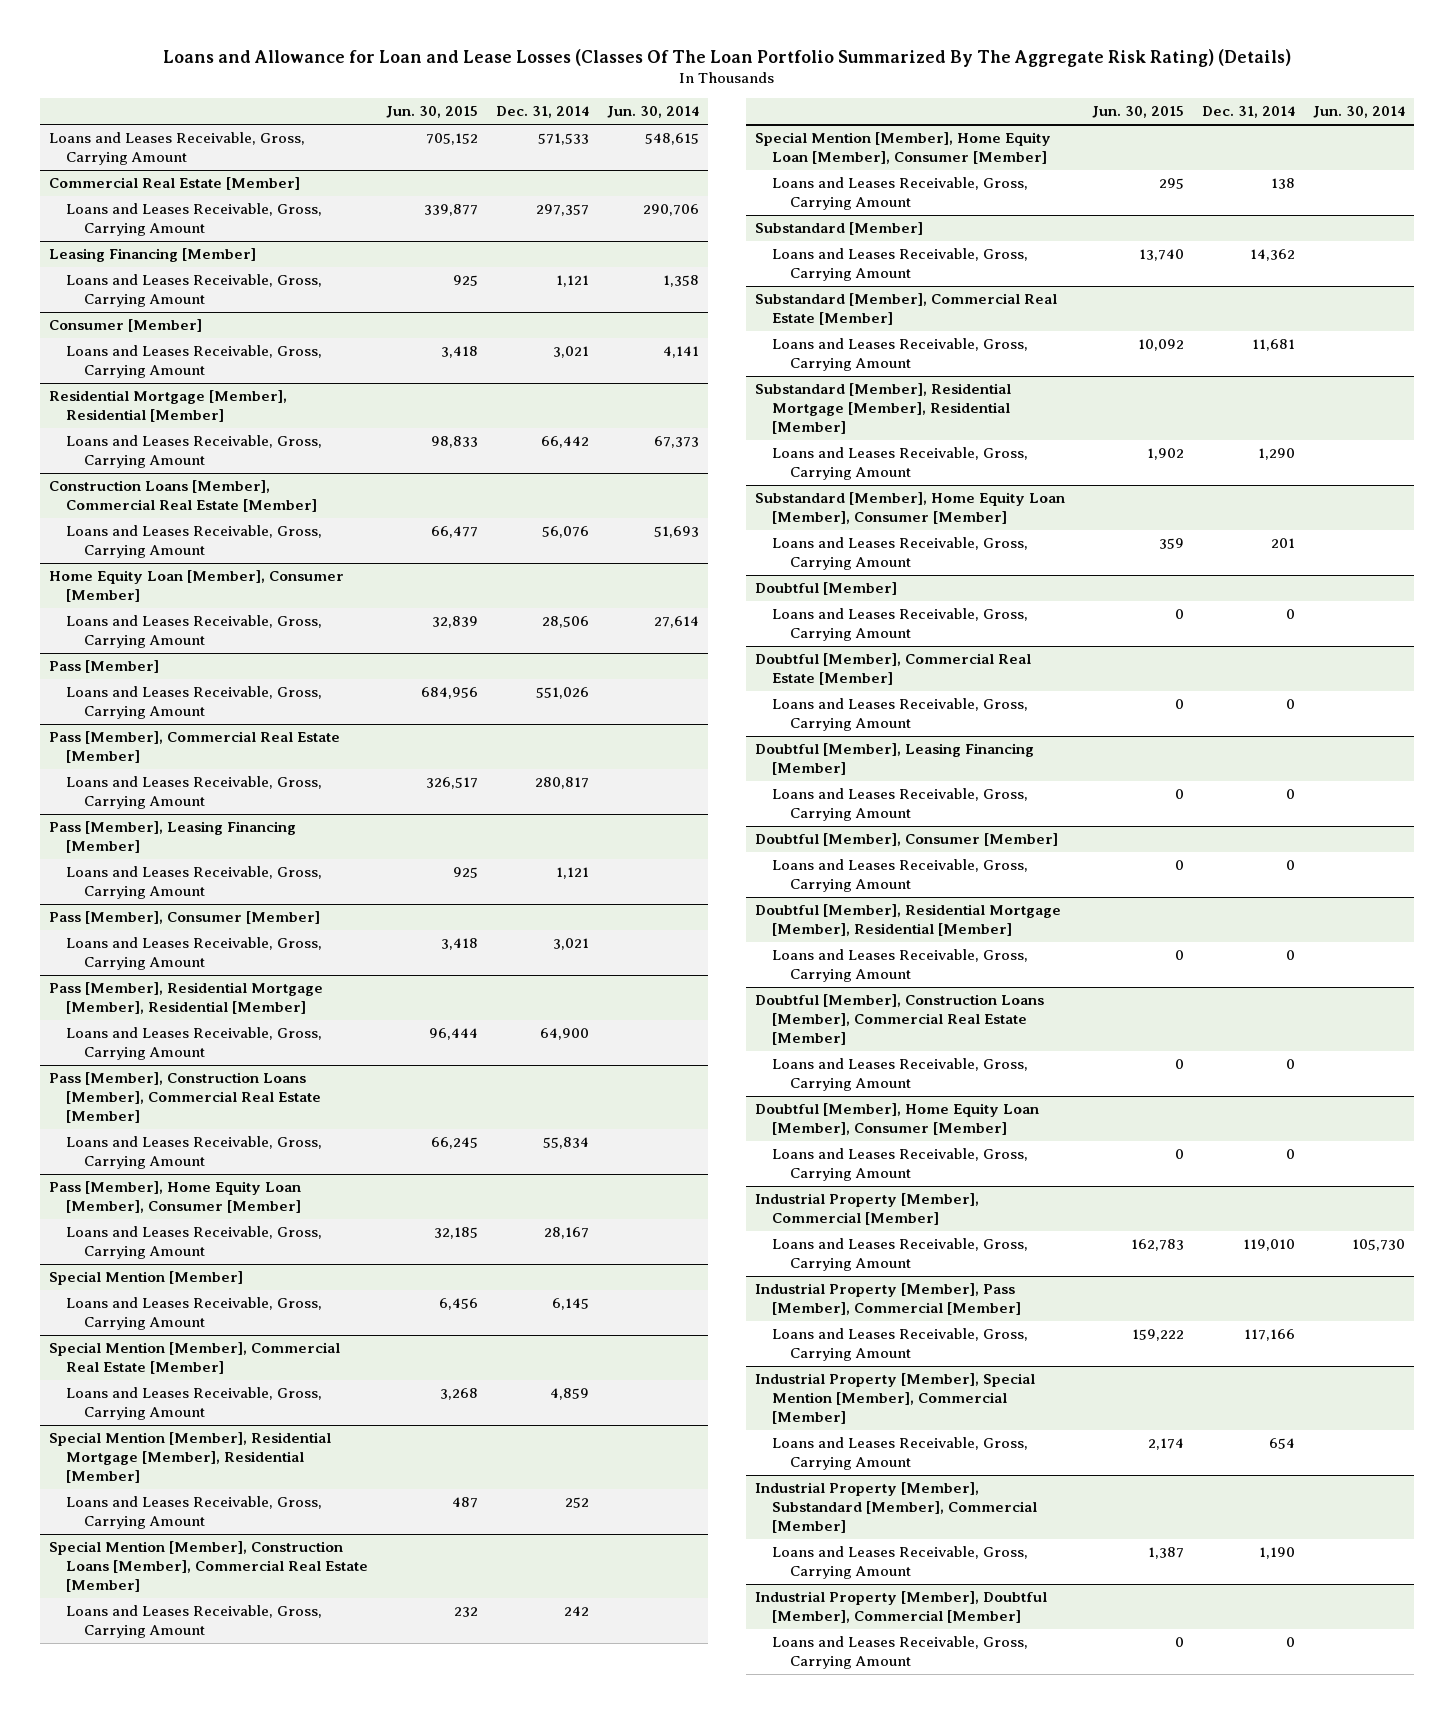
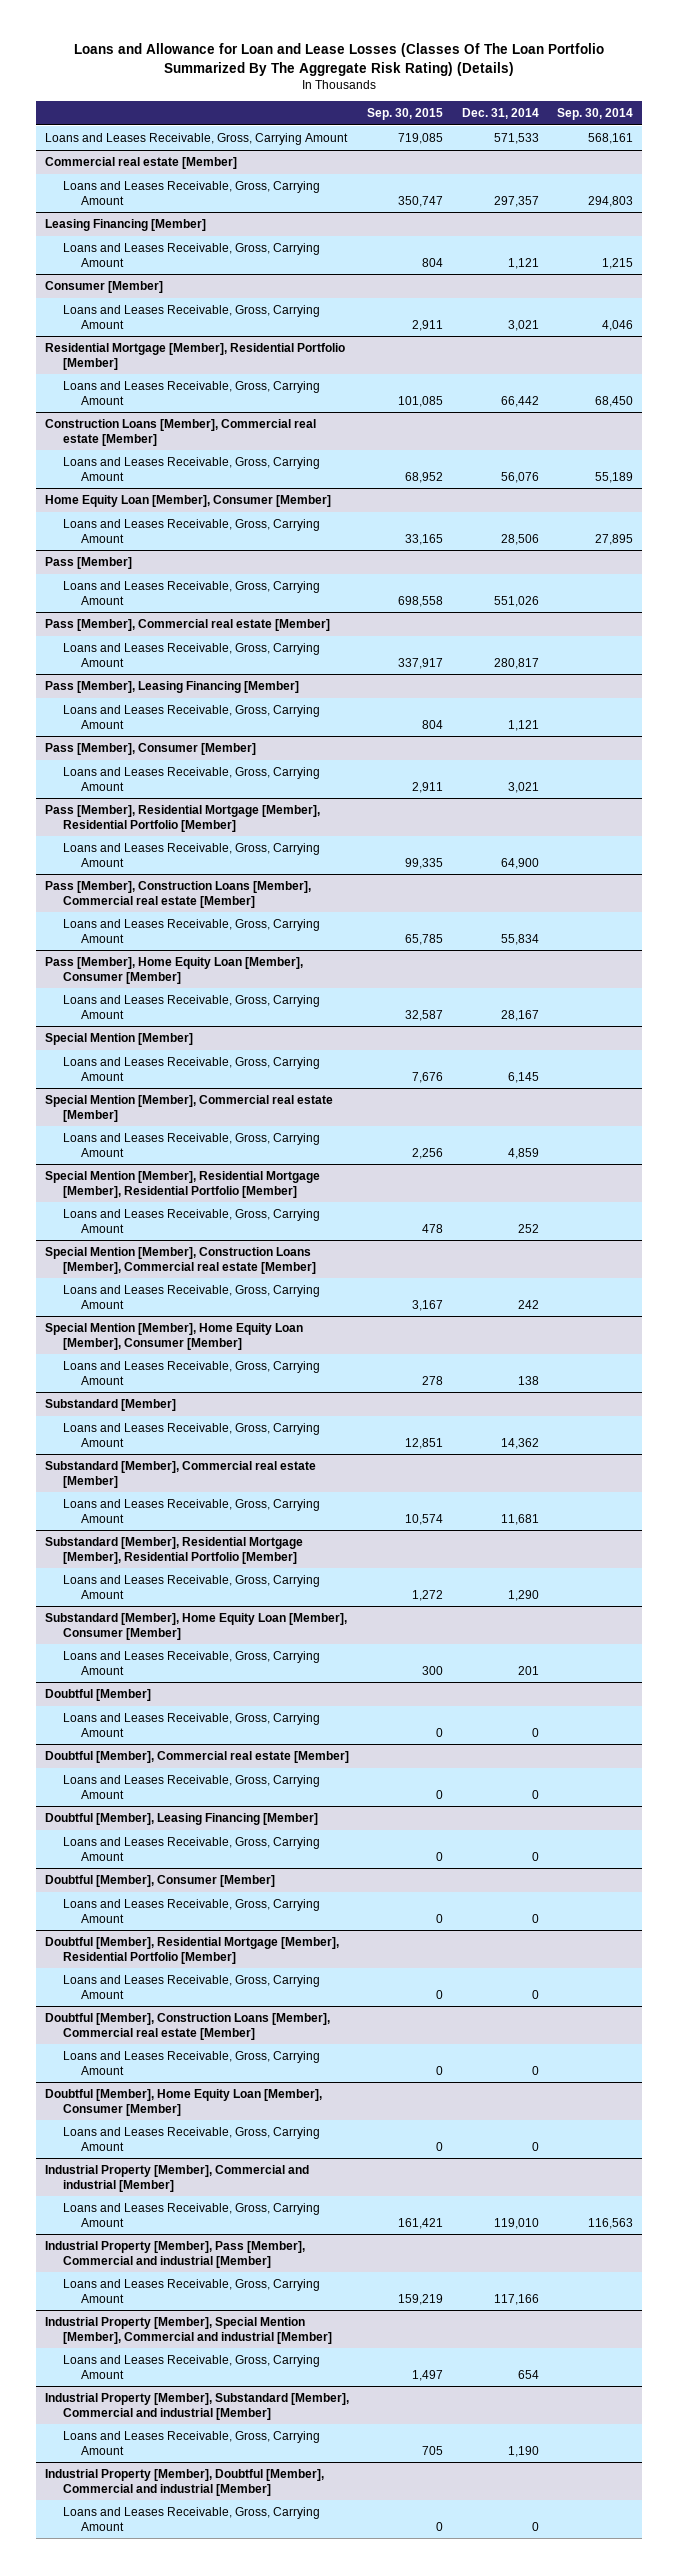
[386,106,479,119] Jun. 30, 2015 -> none
[606,106,699,119] Jun. 30, 2014 -> none
none -> [367,108,444,121] Sep. 30, 2015
none -> [556,108,633,121] Sep. 30, 2014
[48,177,300,191] Commercial Real Estate [Member] -> [45,157,238,170] Commercial real estate [Member]
[48,390,287,423] Residential Mortgage [Member], Residential [Member] -> [45,343,346,370] Residential Mortgage [Member], Residential Portfolio [Member]
[48,480,318,513] Construction Loans [Member], Commercial Real Estate [Member] -> [45,419,317,446] Construction Loans [Member], Commercial real estate [Member]
[48,731,340,764] Pass [Member], Commercial Real Estate [Member] -> [45,619,331,632] Pass [Member], Commercial real estate [Member]
[48,982,323,1015] Pass [Member], Residential Mortgage [Member], Residential [Member] -> [45,805,321,832] Pass [Member], Residential Mortgage [Member], Residential Portfolio [Member]
[48,1072,322,1124] Pass [Member], Construction Loans [Member], Commercial Real Estate [Member] -> [45,881,312,908] Pass [Member], Construction Loans [Member], Commercial real estate [Member]
[48,1342,340,1375] Special Mention [Member], Commercial Real Estate [Member] -> [45,1095,334,1122] Special Mention [Member], Commercial real estate [Member]
[48,1432,331,1484] Special Mention [Member], Residential Mortgage [Member], Residential [Member] -> [45,1171,321,1198] Special Mention [Member], Residential Mortgage [Member], Residential Portfolio [Member]
[48,1541,369,1593] Special Mention [Member], Construction Loans [Member], Commercial Real Estate [Member] -> [45,1247,316,1274] Special Mention [Member], Construction Loans [Member], Commercial real estate [Member]
[754,293,1057,326] Substandard [Member], Commercial Real Estate [Member] -> [45,1461,317,1488] Substandard [Member], Commercial real estate [Member]
[754,383,1011,435] Substandard [Member], Residential Mortgage [Member], Residential [Member] -> [45,1537,304,1564] Substandard [Member], Residential Mortgage [Member], Residential Portfolio [Member]
[754,653,1031,686] Doubtful [Member], Commercial Real Estate [Member] -> [45,1751,350,1764] Doubtful [Member], Commercial real estate [Member]
[754,904,1061,937] Doubtful [Member], Residential Mortgage [Member], Residential [Member] -> [45,1937,340,1964] Doubtful [Member], Residential Mortgage [Member], Residential Portfolio [Member]
[754,994,1044,1046] Doubtful [Member], Construction Loans [Member], Commercial Real Estate [Member] -> [45,2013,331,2040] Doubtful [Member], Construction Loans [Member], Commercial real estate [Member]
[754,1193,979,1226] Industrial Property [Member], Commercial [Member] -> [45,2165,310,2192] Industrial Property [Member], Commercial and industrial [Member]
[754,1283,1022,1316] Industrial Property [Member], Pass [Member], Commercial [Member] -> [45,2241,306,2268] Industrial Property [Member], Pass [Member], Commercial and industrial [Member]
[754,1373,1035,1425] Industrial Property [Member], Special Mention [Member], Commercial [Member] -> [45,2317,332,2344] Industrial Property [Member], Special Mention [Member], Commercial and industrial [Member]
[754,1482,1038,1534] Industrial Property [Member], Substandard [Member], Commercial [Member] -> [45,2393,350,2420] Industrial Property [Member], Substandard [Member], Commercial and industrial [Member]
[754,1591,1047,1624] Industrial Property [Member], Doubtful [Member], Commercial [Member] -> [45,2469,325,2496] Industrial Property [Member], Doubtful [Member], Commercial and industrial [Member]

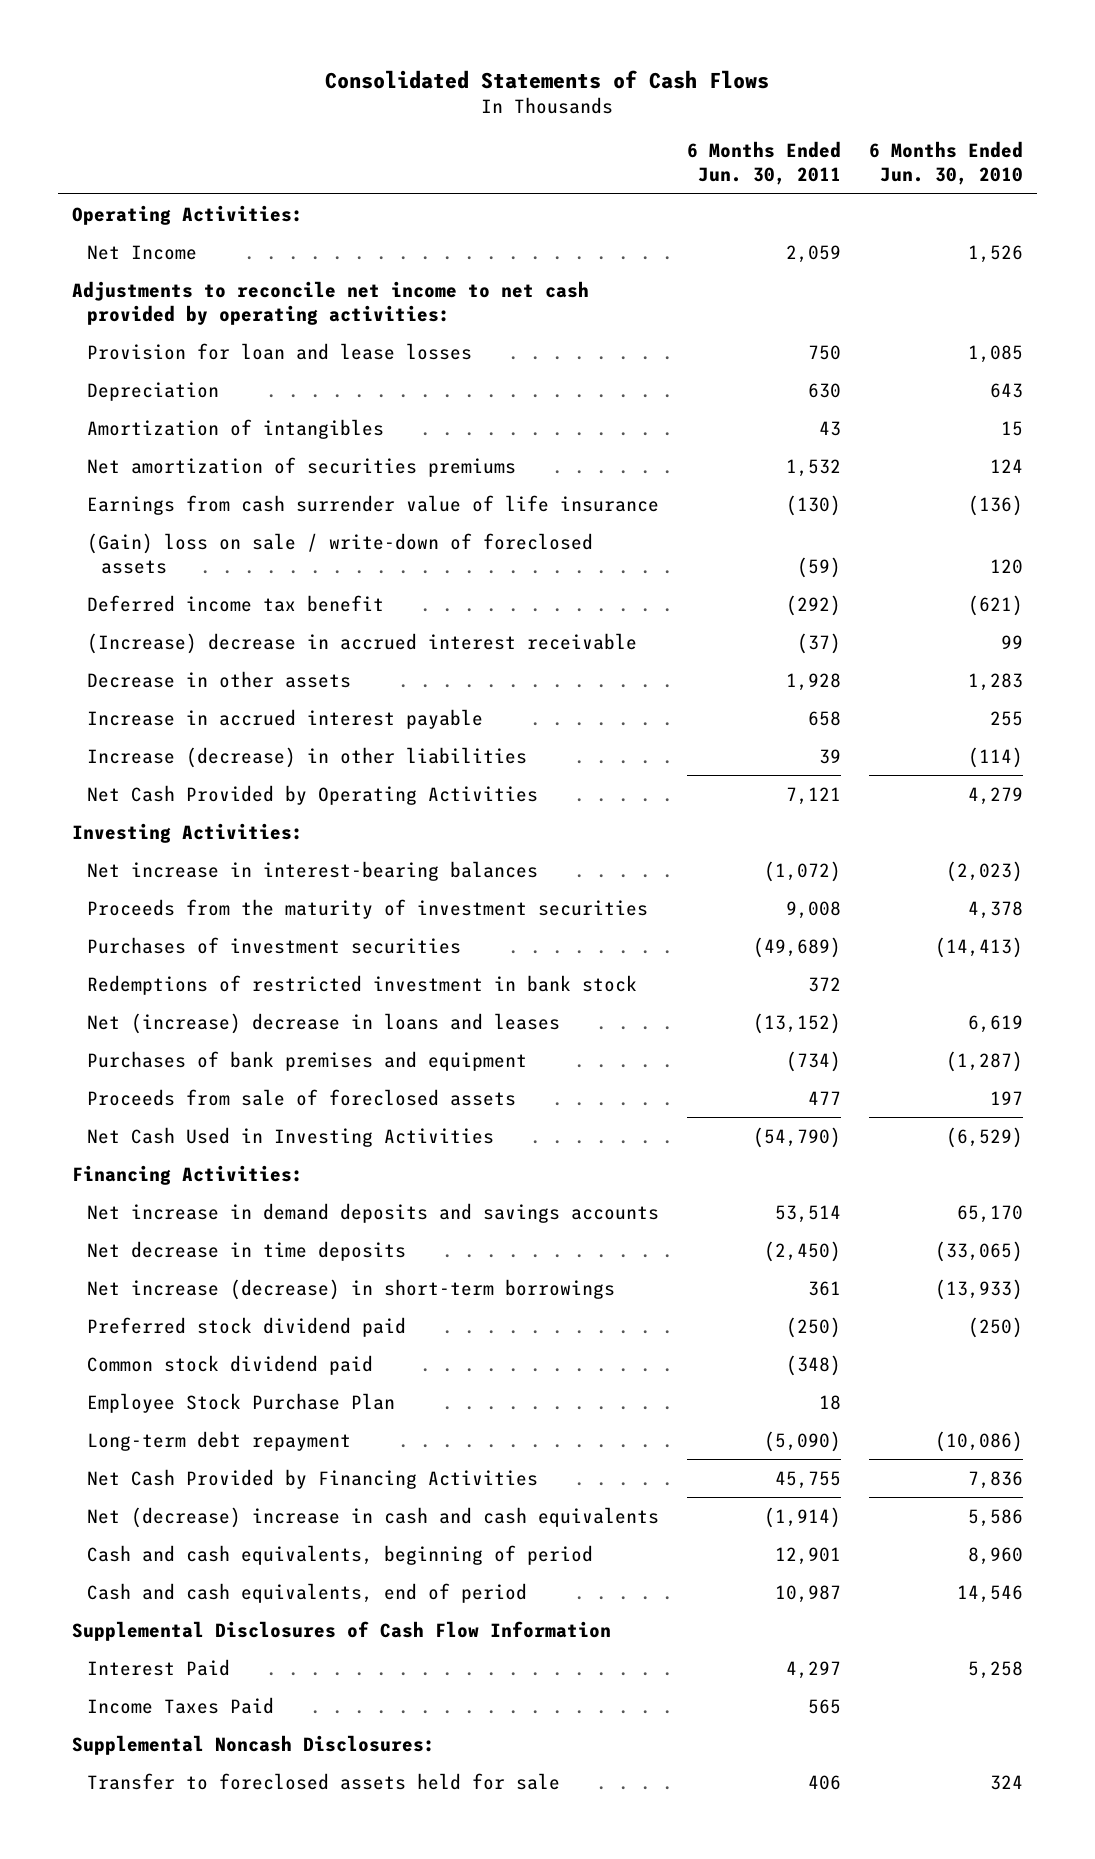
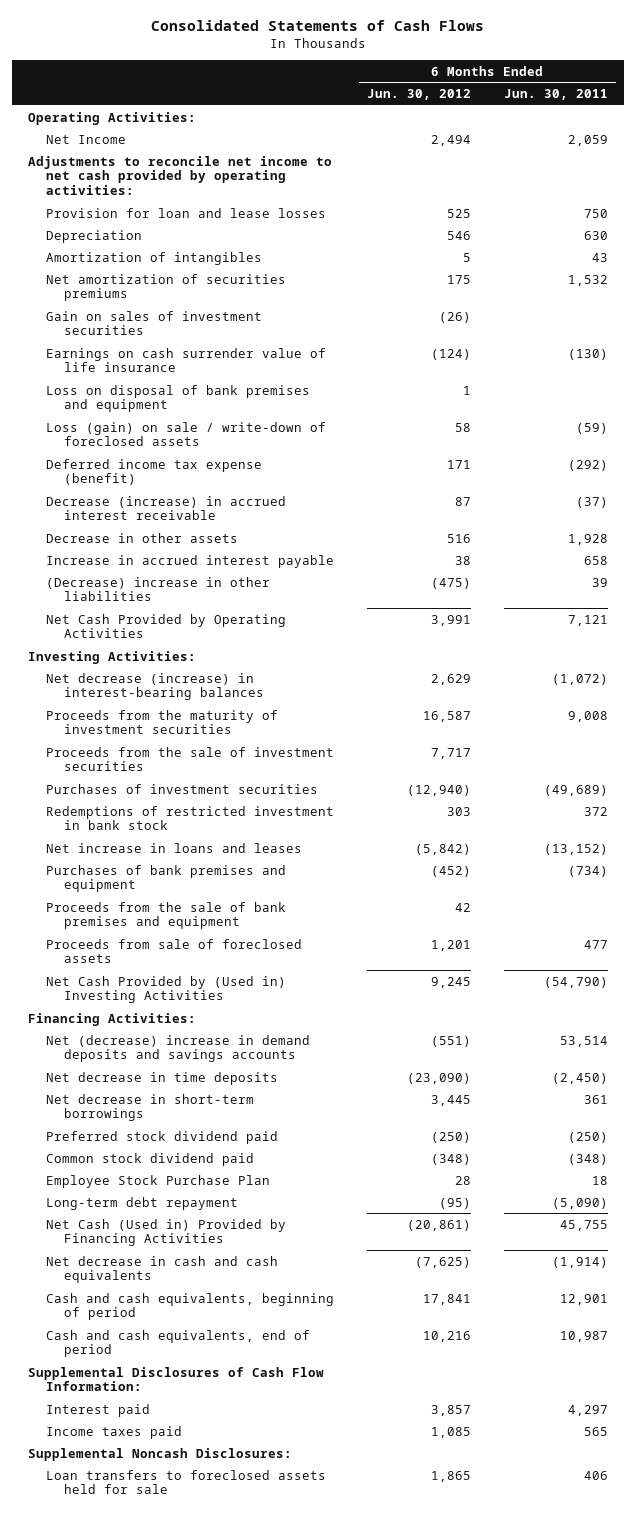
[868,141,1023,186] 6 Months Ended Jun. 30, 2010 -> none
none -> [366,89,471,101] Jun. 30, 2012
none -> [45,310,262,336] Gain on sales of investment securities
[86,494,659,515] Earnings from cash surrender value of life insurance -> [45,347,326,373] Earnings on cash surrender value of life insurance
none -> [45,384,310,413] Loss on disposal of bank premises and equipment
[86,532,593,574] (Gain) loss on sale / write-down of foreclosed assets -> [45,421,326,447] Loss (gain) on sale / write-down of foreclosed assets
[86,594,384,612] Deferred income tax benefit -> [45,458,262,486] Deferred income tax expense (benefit)
[86,632,637,654] (Increase) decrease in accrued interest receivable -> [45,495,286,521] Decrease (increase) in accrued interest receivable
[86,746,527,768] Increase (decrease) in other liabilities -> [45,576,270,602] (Decrease) increase in other liabilities
[86,860,538,881] Net increase in interest-bearing balances -> [45,672,264,701] Net decrease (increase) in interest-bearing balances
none -> [45,746,334,772] Proceeds from the sale of investment securities
[86,1012,560,1034] Net (increase) decrease in loans and leases -> [45,842,302,853] Net increase in loans and leases
none -> [45,901,286,930] Proceeds from the sale of bank premises and equipment
[86,1126,494,1147] Net Cash Used in Investing Activities -> [45,975,286,1004] Net Cash Provided by (Used in) Investing Activities
[86,1202,659,1223] Net increase in demand deposits and savings accounts -> [45,1034,310,1063] Net (decrease) increase in demand deposits and savings accounts
[86,1278,615,1300] Net increase (decrease) in short-term borrowings -> [45,1093,254,1122] Net decrease in short-term borrowings
[86,1468,538,1489] Net Cash Provided by Financing Activities -> [45,1218,286,1247] Net Cash (Used in) Provided by Financing Activities
[86,1506,659,1528] Net (decrease) increase in cash and cash equivalents -> [45,1255,278,1284] Net decrease in cash and cash equivalents
[72,1620,612,1641] Supplemental Disclosures of Cash Flow Information -> [28,1366,325,1392] Supplemental Disclosures of Cash Flow Information:
[86,1658,230,1676] Interest Paid -> [45,1403,150,1417] Interest paid
[86,1696,274,1714] Income Taxes Paid -> [45,1425,182,1439] Income taxes paid
[86,1772,560,1790] Transfer to foreclosed assets held for sale -> [45,1469,326,1495] Loan transfers to foreclosed assets held for sale

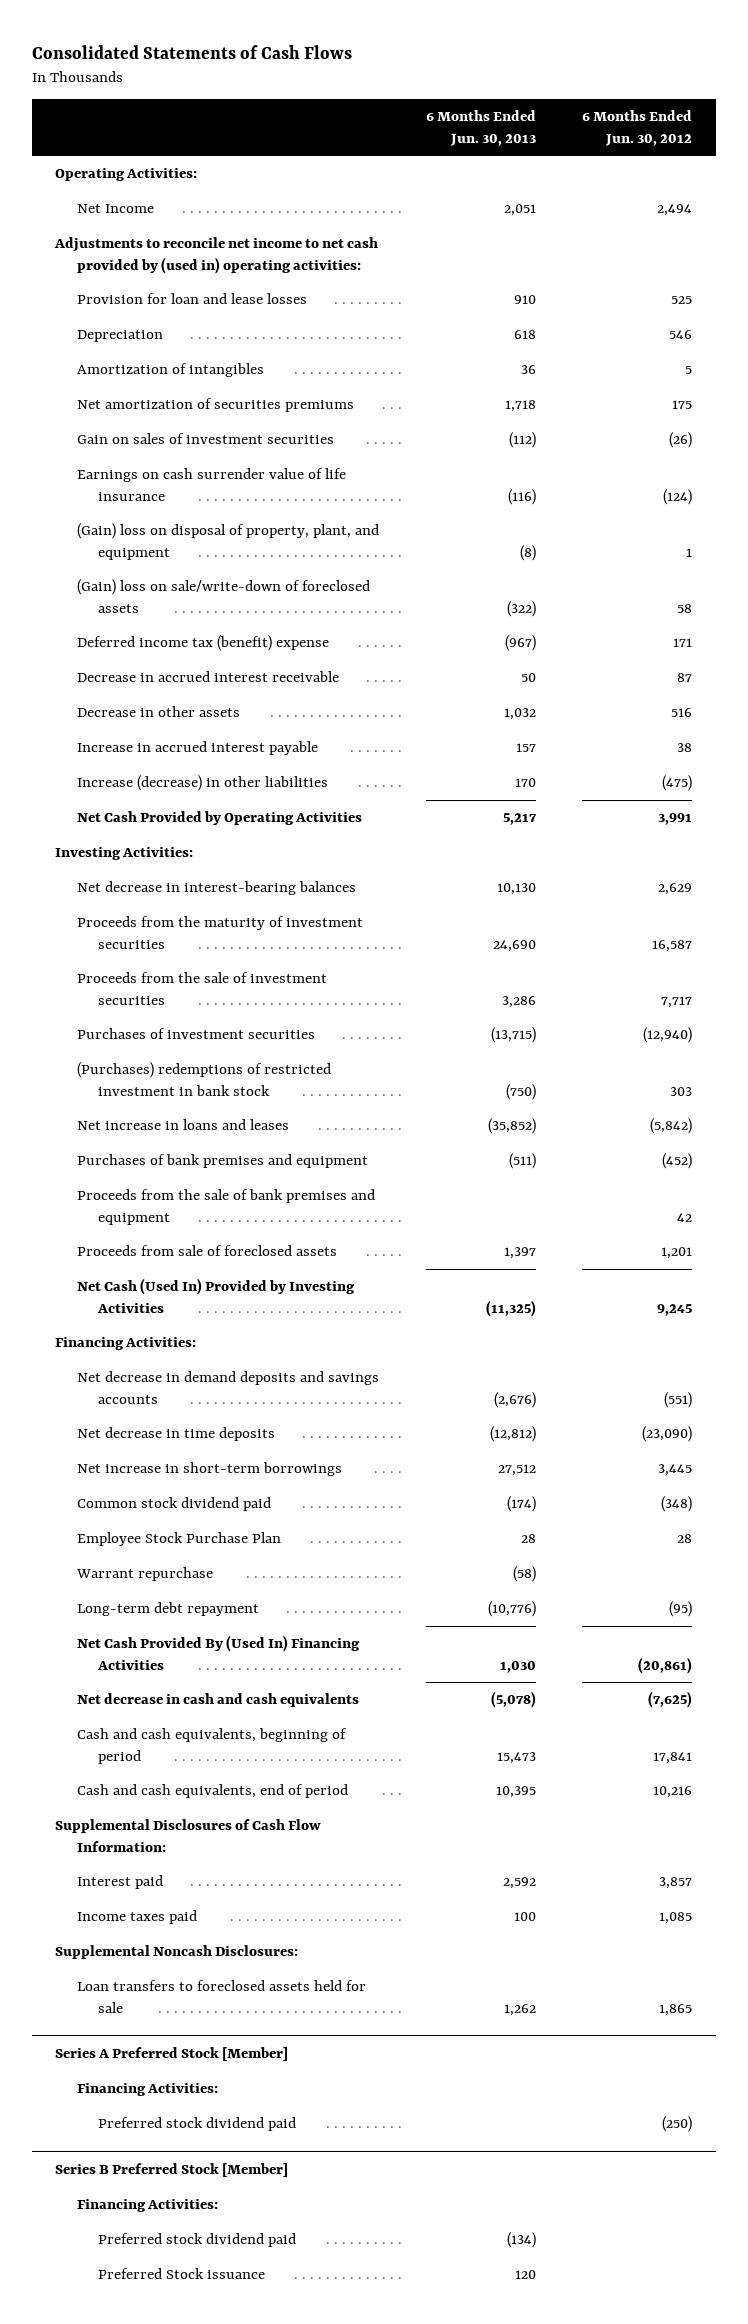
[503,89,608,101] Jun. 30, 2011 -> none
none -> [425,110,536,146] 6 Months Ended Jun. 30, 2013
[28,155,333,195] Adjustments to reconcile net income to net cash provided by operating activities: -> [54,237,379,274] Adjustments to reconcile net income to net cash provided by (used in) operating activities:
[45,384,310,413] Loss on disposal of bank premises and equipment -> [76,523,379,560] (Gain) loss on disposal of property, plant, and equipment
[45,421,326,447] Loss (gain) on sale / write-down of foreclosed assets -> [76,579,370,613] (Gain) loss on sale/write-down of foreclosed assets
[45,458,262,486] Deferred income tax expense (benefit) -> [76,635,329,652] Deferred income tax (benefit) expense
[45,495,286,521] Decrease (increase) in accrued interest receivable -> [76,671,339,683] Decrease in accrued interest receivable
[45,576,270,602] (Decrease) increase in other liabilities -> [76,775,328,792] Increase (decrease) in other liabilities
[45,672,264,701] Net decrease (increase) in interest-bearing balances -> [76,881,356,896] Net decrease in interest-bearing balances
[45,805,334,831] Redemptions of restricted investment in bank stock -> [76,1062,331,1096] (Purchases) redemptions of restricted investment in bank stock
[45,975,286,1004] Net Cash Provided by (Used in) Investing Activities -> [76,1278,355,1313] Net Cash (Used In) Provided by Investing Activities
[45,1034,310,1063] Net (decrease) increase in demand deposits and savings accounts -> [76,1371,379,1404] Net decrease in demand deposits and savings accounts
[45,1130,278,1144] Preferred stock dividend paid -> none
[45,1093,254,1122] Net decrease in short-term borrowings -> [76,1462,342,1477] Net increase in short-term borrowings
none -> [75,1567,213,1582] Warrant repurchase
[45,1218,286,1247] Net Cash (Used in) Provided by Financing Activities -> [76,1635,360,1670] Net Cash Provided By (Used In) Financing Activities
none -> [55,2047,289,2062] Series A Preferred Stock [Member]
none -> [76,2083,218,2097] Financing Activities:
none -> [97,2117,296,2132] Preferred stock dividend paid
none -> [55,2163,289,2178] Series B Preferred Stock [Member]
none -> [76,2199,218,2213] Financing Activities:
none -> [97,2233,296,2248] Preferred stock dividend paid
none -> [97,2268,265,2280] Preferred Stock issuance

